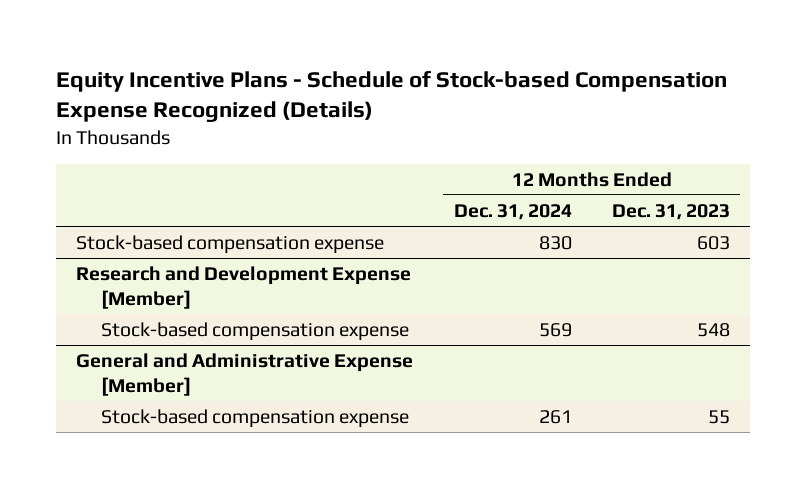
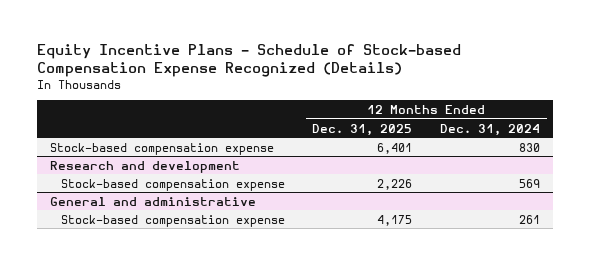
[611,203,730,220] Dec. 31, 2023 -> none
none -> [312,123,413,136] Dec. 31, 2025
[76,266,412,310] Research and Development Expense [Member] -> [50,160,241,173] Research and development
[76,353,414,397] General and Administrative Expense [Member] -> [50,196,257,206] General and administrative

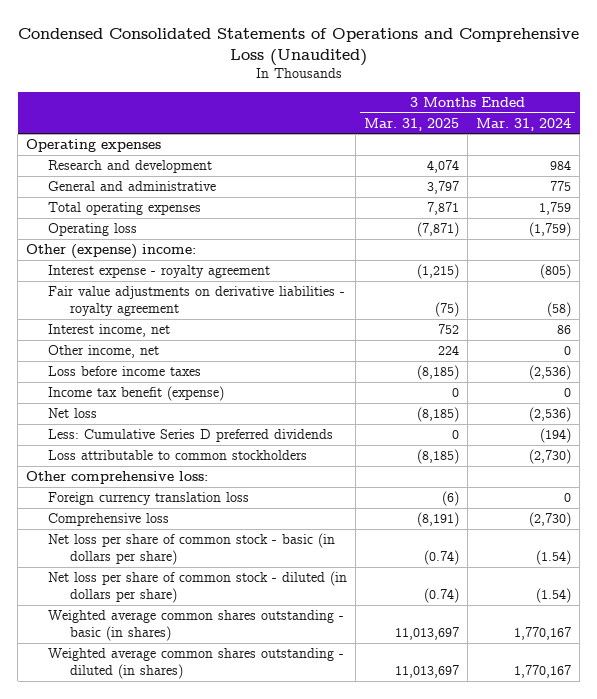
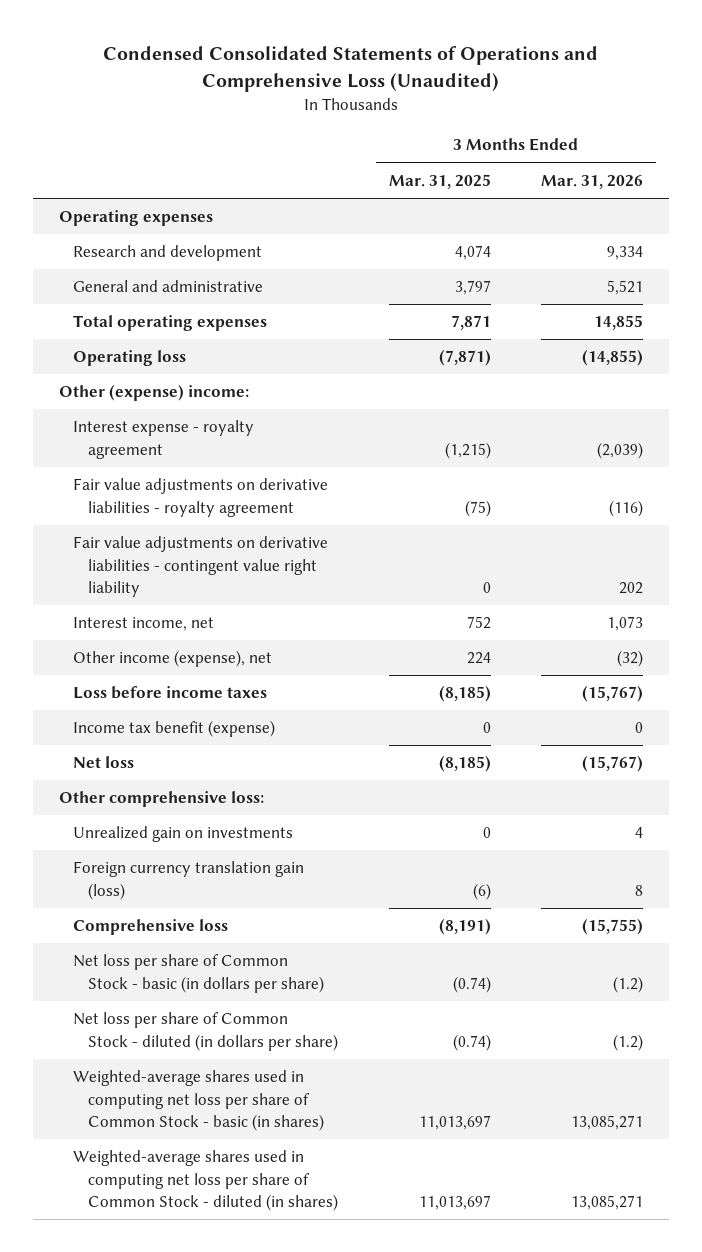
[476,117,572,131] Mar. 31, 2024 -> none
none -> [541,174,644,189] Mar. 31, 2026
none -> [73,536,329,597] Fair value adjustments on derivative liabilities - contingent value right liability
[47,345,159,359] Other income, net -> [73,650,273,668] Other income (expense), net
[47,429,333,443] Less: Cumulative Series D preferred dividends -> none
[47,450,307,461] Loss attributable to common stockholders -> none
none -> [73,826,294,843] Unrealized gain on investments
[47,492,249,506] Foreign currency translation loss -> [73,861,305,900] Foreign currency translation gain (loss)
[47,533,335,566] Net loss per share of common stock - basic (in dollars per share) -> [73,954,324,993] Net loss per share of Common Stock - basic (in dollars per share)
[47,571,347,604] Net loss per share of common stock - diluted (in dollars per share) -> [73,1012,338,1051] Net loss per share of Common Stock - diluted (in dollars per share)
[47,610,344,642] Weighted average common shares outstanding - basic (in shares) -> [73,1070,324,1131] Weighted-average shares used in computing net loss per share of Common Stock - basic (in shares)
[47,648,344,680] Weighted average common shares outstanding - diluted (in shares) -> [73,1150,338,1211] Weighted-average shares used in computing net loss per share of Common Stock - diluted (in shares)

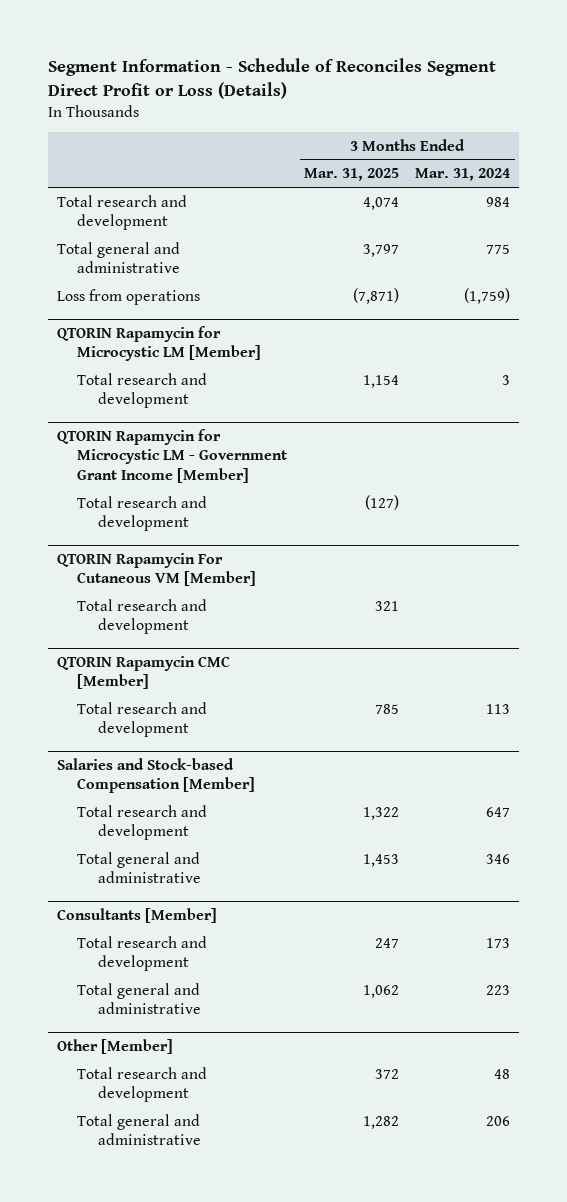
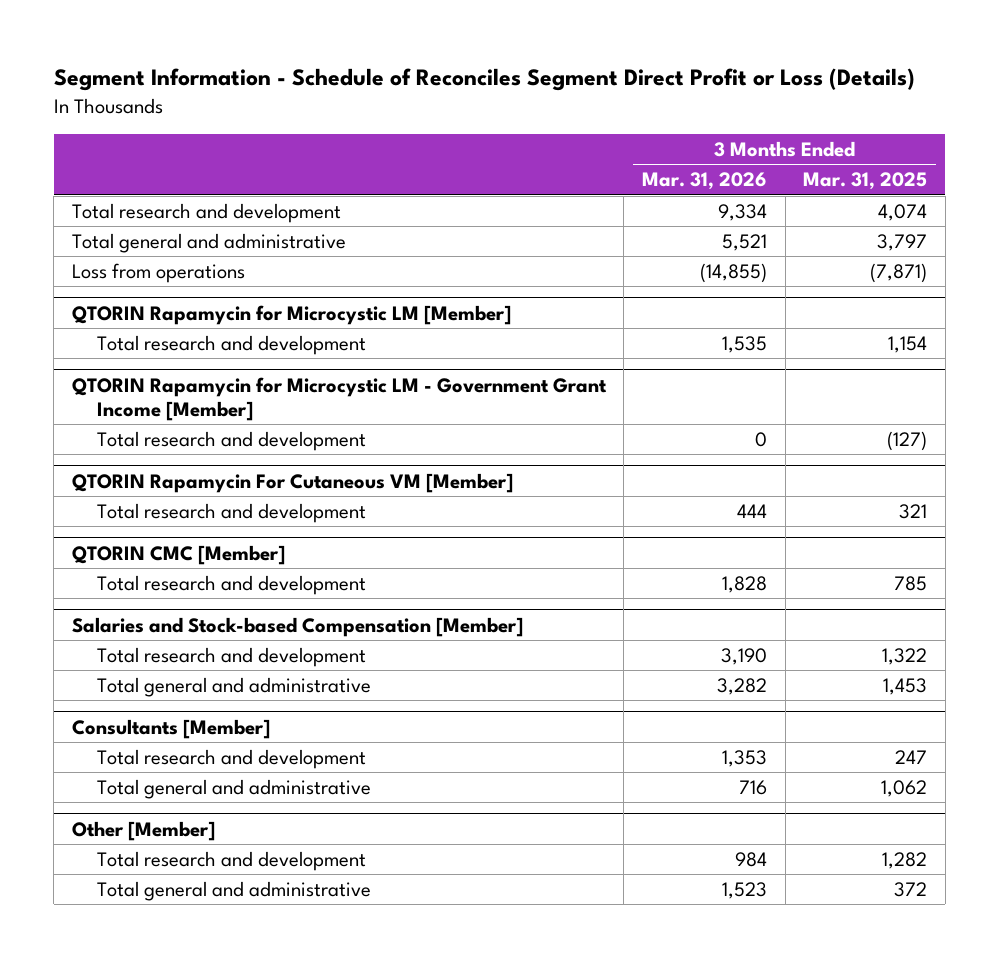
[415,168,511,182] Mar. 31, 2024 -> none
none -> [642,172,768,191] Mar. 31, 2026
[56,656,230,690] QTORIN Rapamycin CMC [Member] -> [71,544,285,565] QTORIN CMC [Member]
[374,1068,399,1079] 372 -> [882,851,928,869] 1,282
[362,1115,399,1129] 1,282 -> [894,881,928,897] 372

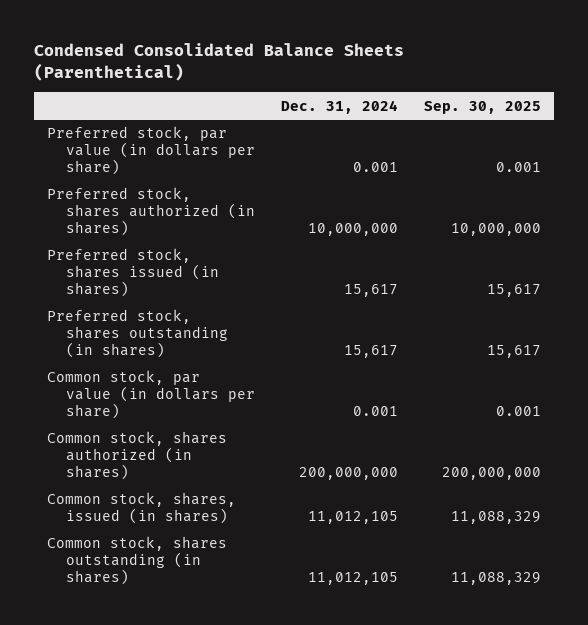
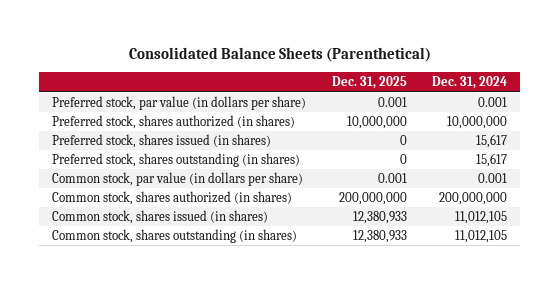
[34,43,405,82] Condensed Consolidated Balance Sheets (Parenthetical) -> [128,47,431,63] Consolidated Balance Sheets (Parenthetical)
[423,100,541,114] Sep. 30, 2025 -> none
none -> [331,76,407,90] Dec. 31, 2025
[47,492,237,525] Common stock, shares, issued (in shares) -> [52,210,269,225] Common stock, shares issued (in shares)

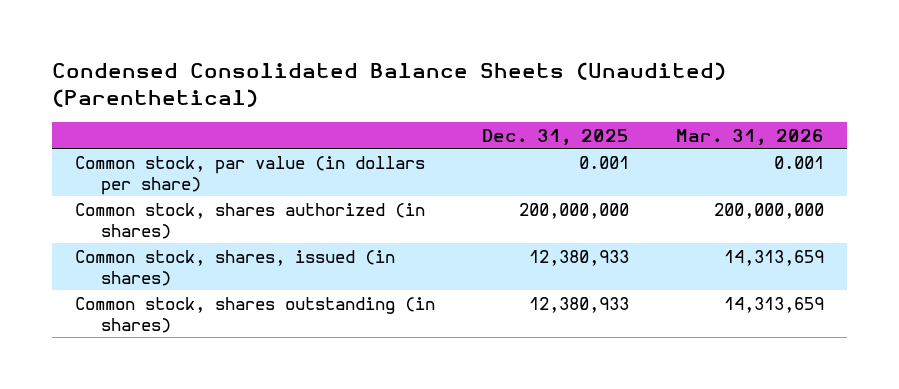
[128,47,431,63] Consolidated Balance Sheets (Parenthetical) -> [51,62,726,108] Condensed Consolidated Balance Sheets (Unaudited) (Parenthetical)
[432,76,508,90] Dec. 31, 2024 -> none
none -> [675,128,824,145] Mar. 31, 2026
[52,96,307,111] Preferred stock, par value (in dollars per share) -> none
[52,115,296,130] Preferred stock, shares authorized (in shares) -> none
[52,134,272,149] Preferred stock, shares issued (in shares) -> none
[52,153,301,168] Preferred stock, shares outstanding (in shares) -> none
[52,210,269,225] Common stock, shares issued (in shares) -> [75,249,396,286] Common stock, shares, issued (in shares)

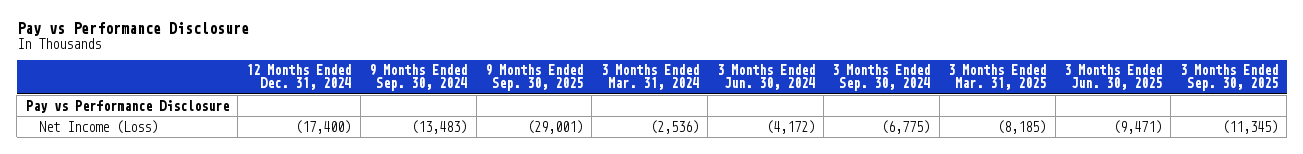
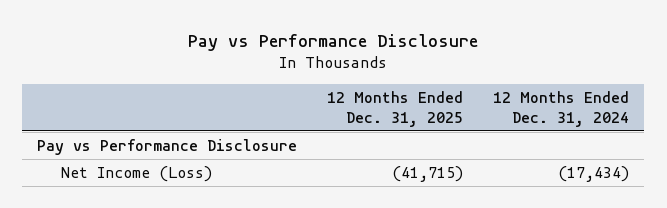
[369,64,468,92] 9 Months Ended Sep. 30, 2024 -> none
[485,64,584,92] 9 Months Ended Sep. 30, 2025 -> none
[600,64,699,91] 3 Months Ended Mar. 31, 2024 -> none
[716,64,815,91] 3 Months Ended Jun. 30, 2024 -> none
[832,64,931,92] 3 Months Ended Sep. 30, 2024 -> none
[948,64,1047,91] 3 Months Ended Mar. 31, 2025 -> none
[1063,64,1162,91] 3 Months Ended Jun. 30, 2025 -> none
[1179,64,1278,92] 3 Months Ended Sep. 30, 2025 -> none
none -> [327,90,464,127] 12 Months Ended Dec. 31, 2025
[295,119,352,134] (17,400) -> [558,165,630,182] (17,434)

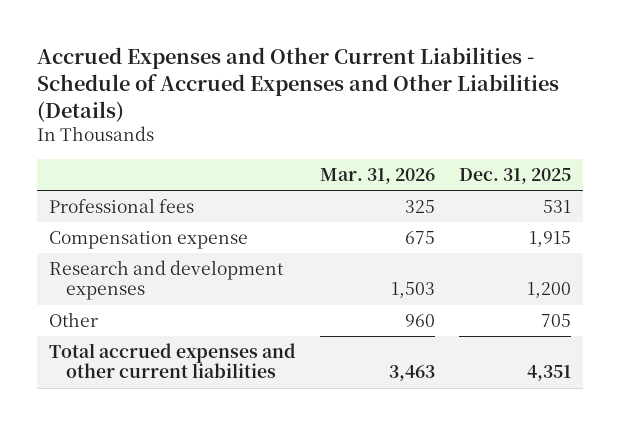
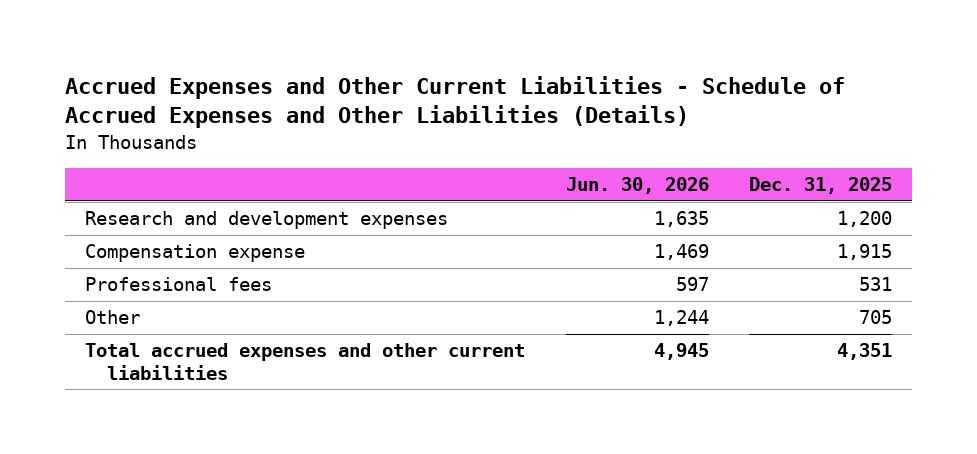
[320,167,436,184] Mar. 31, 2026 -> none
none -> [565,177,709,195] Jun. 30, 2026
[48,231,248,250] Compensation expense -> [84,244,305,263] Compensation expense
[48,198,194,214] Professional fees -> [84,277,272,292] Professional fees

